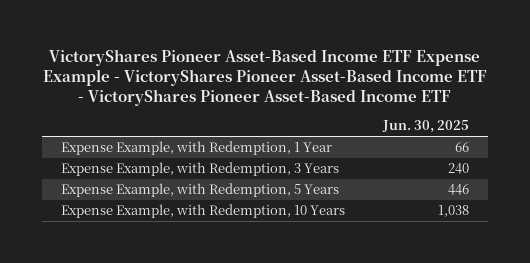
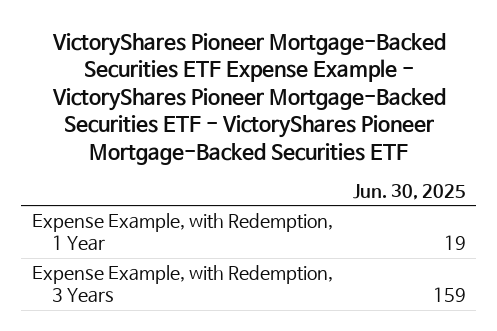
[42,49,487,107] VictoryShares Pioneer Asset-Based Income ETF Expense Example - VictoryShares Pioneer Asset-Based Income ETF - VictoryShares Pioneer Asset-Based Income ETF -> [51,32,446,165] VictoryShares Pioneer Mortgage-Backed Securities ETF Expense Example - VictoryShares Pioneer Mortgage-Backed Securities ETF - VictoryShares Pioneer Mortgage-Backed Securities ETF
[60,183,339,198] Expense Example, with Redemption, 5 Years -> none
[60,204,345,219] Expense Example, with Redemption, 10 Years -> none
[454,142,469,153] 66 -> [443,235,466,251] 19
[447,163,469,175] 240 -> [432,287,466,303] 159

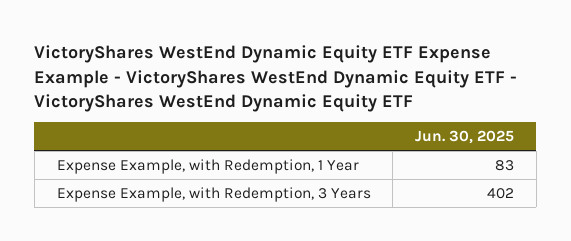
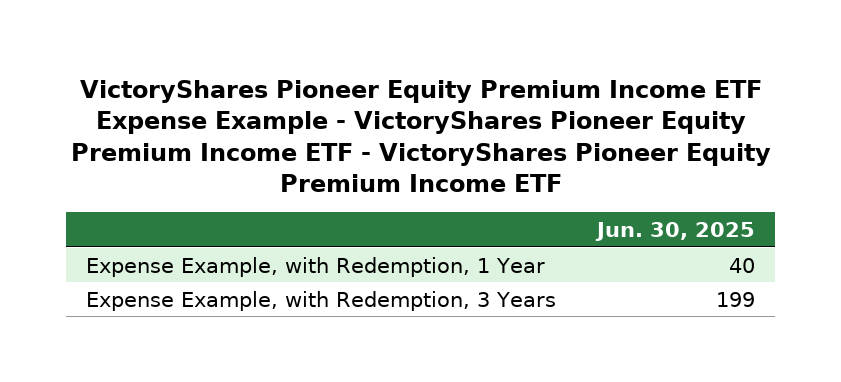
[34,45,518,112] VictoryShares WestEnd Dynamic Equity ETF Expense Example - VictoryShares WestEnd Dynamic Equity ETF - VictoryShares WestEnd Dynamic Equity ETF -> [70,79,771,193] VictoryShares Pioneer Equity Premium Income ETF Expense Example - VictoryShares Pioneer Equity Premium Income ETF - VictoryShares Pioneer Equity Premium Income ETF
[494,159,514,171] 83 -> [728,257,755,273] 40
[486,187,514,199] 402 -> [715,291,755,307] 199

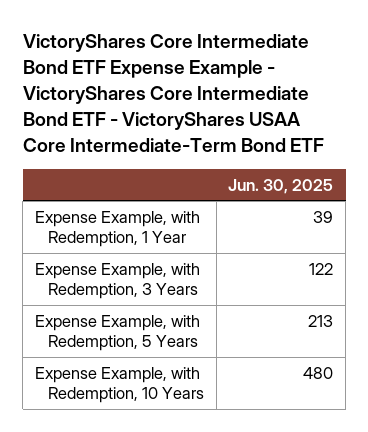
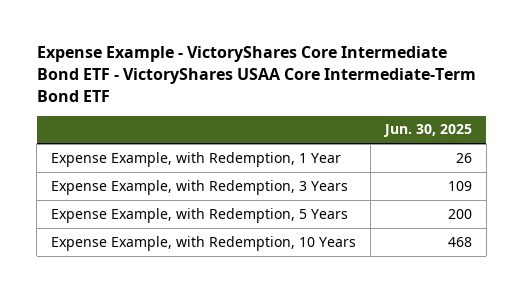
[22,34,324,153] VictoryShares Core Intermediate Bond ETF Expense Example - VictoryShares Core Intermediate Bond ETF - VictoryShares USAA Core Intermediate-Term Bond ETF -> [36,46,476,102] Expense Example - VictoryShares Core Intermediate Bond ETF - VictoryShares USAA Core Intermediate-Term Bond ETF
[313,210,334,223] 39 -> [456,152,473,163] 26
[309,262,334,275] 122 -> [448,180,473,191] 109
[308,314,334,327] 213 -> [448,208,473,219] 200
[303,366,334,379] 480 -> [448,236,473,247] 468

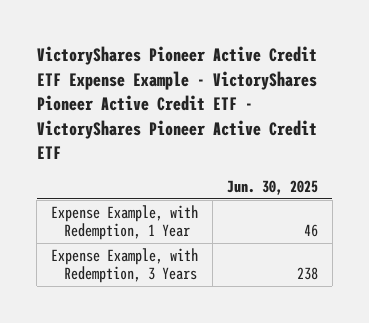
[36,46,476,102] Expense Example - VictoryShares Core Intermediate Bond ETF - VictoryShares USAA Core Intermediate-Term Bond ETF -> [36,46,317,160] VictoryShares Pioneer Active Credit ETF Expense Example - VictoryShares Pioneer Active Credit ETF - VictoryShares Pioneer Active Credit ETF
[51,207,349,223] Expense Example, with Redemption, 5 Years -> none
[51,235,357,251] Expense Example, with Redemption, 10 Years -> none
[456,152,473,163] 26 -> [303,224,318,238] 46
[448,180,473,191] 109 -> [296,267,318,281] 238

